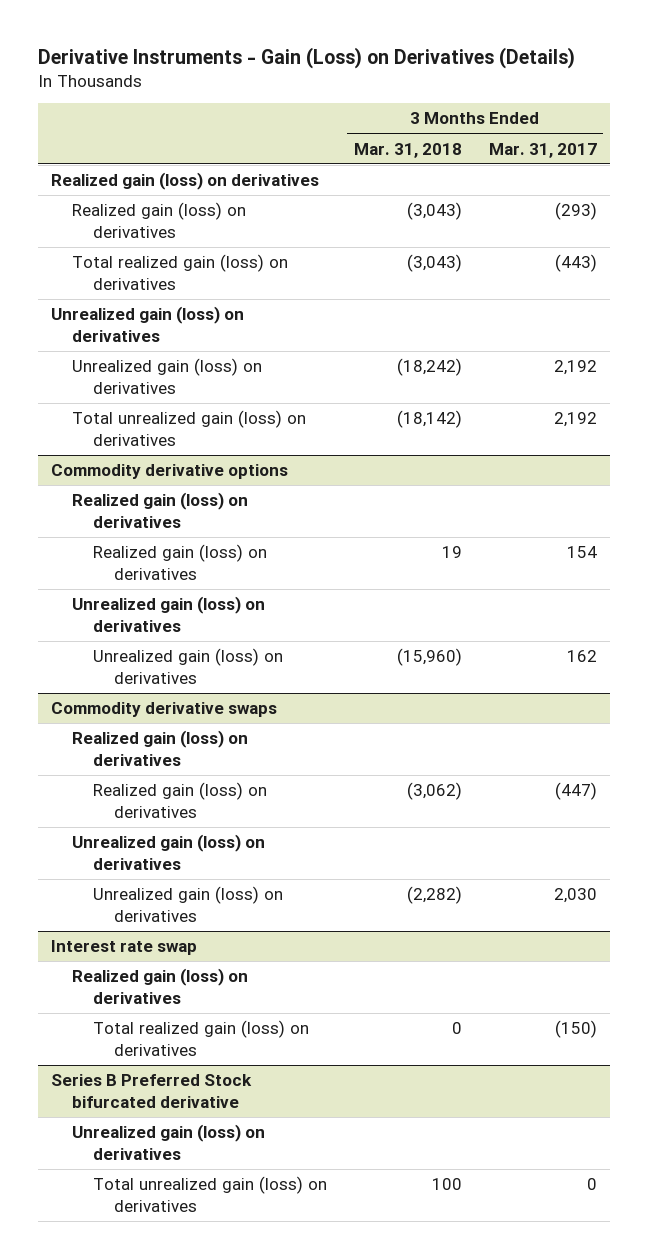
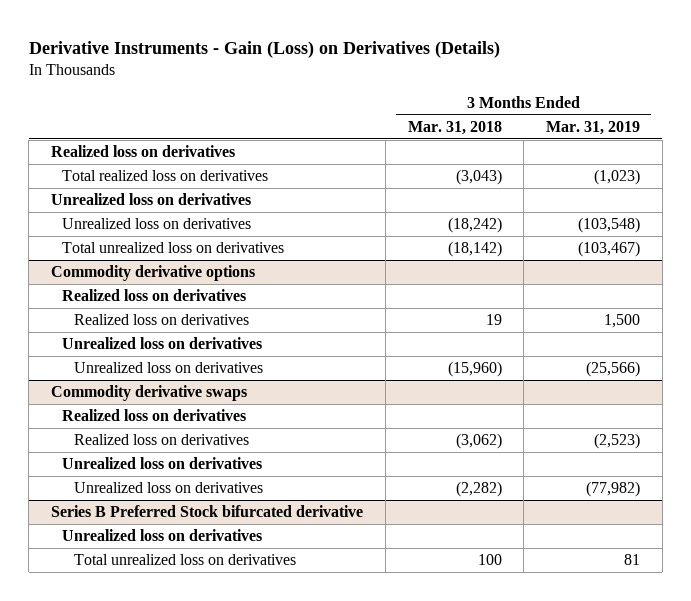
[488,142,597,158] Mar. 31, 2017 -> none
none -> [545,121,640,136] Mar. 31, 2019
[72,202,247,238] Realized gain (loss) on derivatives -> none
[51,172,320,191] Realized gain (loss) on derivatives -> [51,145,236,158] Realized loss on derivatives
[72,254,289,290] Total realized gain (loss) on derivatives -> [62,170,269,182] Total realized loss on derivatives
[51,306,245,342] Unrealized gain (loss) on derivatives -> [51,193,252,206] Unrealized loss on derivatives
[72,358,263,394] Unrealized gain (loss) on derivatives -> [62,218,252,230] Unrealized loss on derivatives
[72,410,307,446] Total unrealized gain (loss) on derivatives -> [62,242,285,254] Total unrealized loss on derivatives
[72,492,249,528] Realized gain (loss) on derivatives -> [62,289,247,302] Realized loss on derivatives
[93,544,268,580] Realized gain (loss) on derivatives -> [73,314,249,326] Realized loss on derivatives
[72,596,266,632] Unrealized gain (loss) on derivatives -> [62,337,263,350] Unrealized loss on derivatives
[93,648,284,684] Unrealized gain (loss) on derivatives -> [73,362,263,374] Unrealized loss on derivatives
[51,940,198,956] Interest rate swap -> none
[72,968,249,1004] Realized gain (loss) on derivatives -> none
[93,1020,310,1056] Total realized gain (loss) on derivatives -> none
[72,730,249,766] Realized gain (loss) on derivatives -> [62,409,247,422] Realized loss on derivatives
[93,782,268,818] Realized gain (loss) on derivatives -> [73,434,249,446] Realized loss on derivatives
[72,834,266,870] Unrealized gain (loss) on derivatives -> [62,457,263,470] Unrealized loss on derivatives
[93,886,284,922] Unrealized gain (loss) on derivatives -> [73,482,263,494] Unrealized loss on derivatives
[72,1124,266,1160] Unrealized gain (loss) on derivatives -> [62,529,263,542] Unrealized loss on derivatives
[93,1176,328,1212] Total unrealized gain (loss) on derivatives -> [73,554,296,566] Total unrealized loss on derivatives

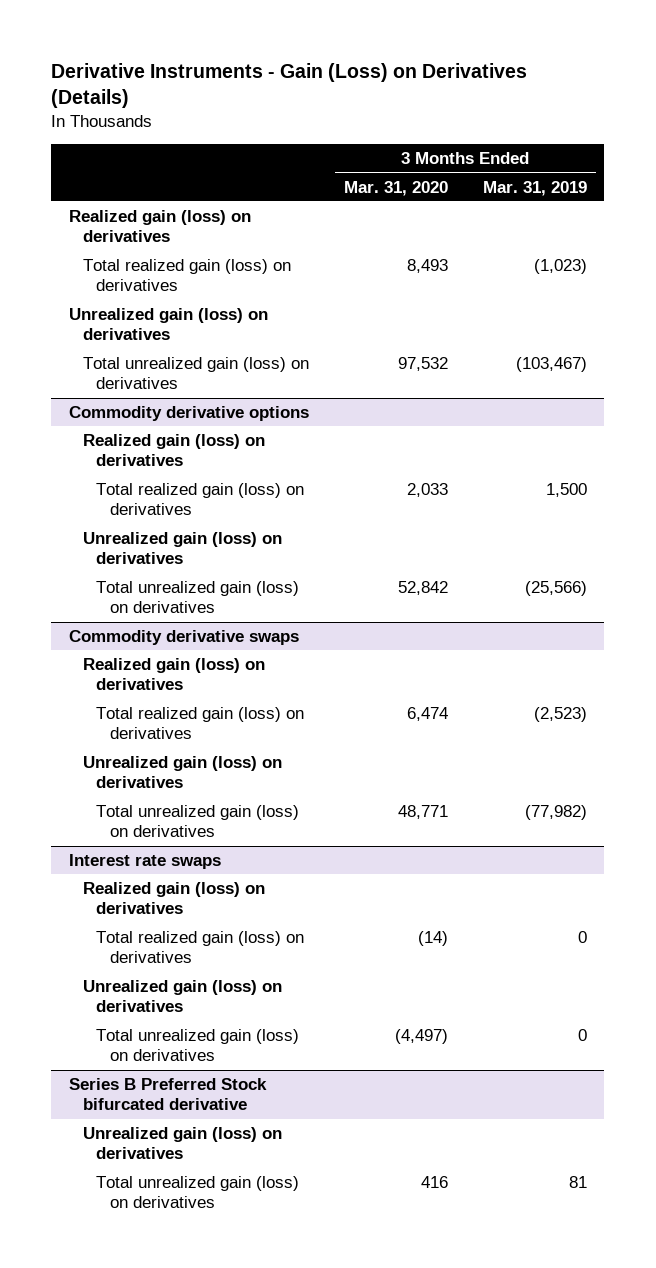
[407,121,502,136] Mar. 31, 2018 -> none
none -> [343,180,448,196] Mar. 31, 2020
[62,218,252,230] Unrealized loss on derivatives -> none
[51,145,236,158] Realized loss on derivatives -> [68,210,251,243] Realized gain (loss) on derivatives
[62,170,269,182] Total realized loss on derivatives -> [82,259,291,292] Total realized gain (loss) on derivatives
[51,193,252,206] Unrealized loss on derivatives -> [68,308,268,341] Unrealized gain (loss) on derivatives
[62,242,285,254] Total unrealized loss on derivatives -> [82,357,309,390] Total unrealized gain (loss) on derivatives
[62,289,247,302] Realized loss on derivatives -> [82,434,265,467] Realized gain (loss) on derivatives
[73,314,249,326] Realized loss on derivatives -> [96,483,305,516] Total realized gain (loss) on derivatives
[62,337,263,350] Unrealized loss on derivatives -> [82,532,282,565] Unrealized gain (loss) on derivatives
[73,362,263,374] Unrealized loss on derivatives -> [96,581,300,614] Total unrealized gain (loss) on derivatives
[62,409,247,422] Realized loss on derivatives -> [82,658,265,691] Realized gain (loss) on derivatives
[73,434,249,446] Realized loss on derivatives -> [96,707,305,740] Total realized gain (loss) on derivatives
[62,457,263,470] Unrealized loss on derivatives -> [82,756,282,789] Unrealized gain (loss) on derivatives
[73,482,263,494] Unrealized loss on derivatives -> [96,805,300,838] Total unrealized gain (loss) on derivatives
none -> [68,854,221,870] Interest rate swaps
none -> [82,882,265,915] Realized gain (loss) on derivatives
none -> [96,931,305,964] Total realized gain (loss) on derivatives
none -> [82,980,282,1013] Unrealized gain (loss) on derivatives
none -> [96,1029,300,1062] Total unrealized gain (loss) on derivatives
[62,529,263,542] Unrealized loss on derivatives -> [82,1127,282,1160] Unrealized gain (loss) on derivatives
[73,554,296,566] Total unrealized loss on derivatives -> [96,1176,300,1209] Total unrealized gain (loss) on derivatives

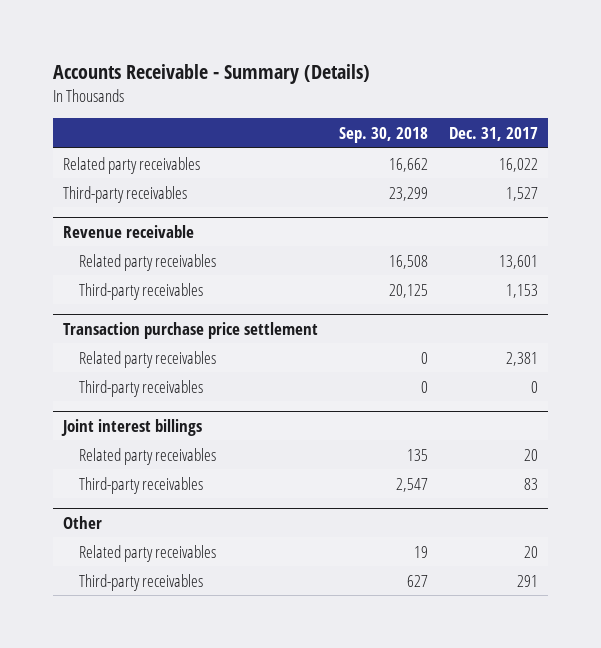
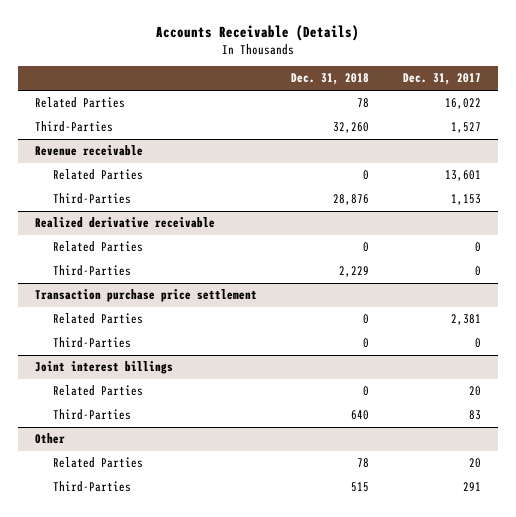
[52,63,370,84] Accounts Receivable - Summary (Details) -> [155,24,359,41] Accounts Receivable (Details)
[339,127,429,144] Sep. 30, 2018 -> none
none -> [290,73,369,86] Dec. 31, 2018
[63,156,201,174] Related party receivables -> [34,97,125,109] Related Parties
[63,185,188,203] Third-party receivables -> [34,121,113,133] Third-Parties
[78,253,216,271] Related party receivables -> [52,169,143,181] Related Parties
[78,282,203,300] Third-party receivables -> [52,193,131,205] Third-Parties
none -> [34,217,215,229] Realized derivative receivable
none -> [52,241,143,253] Related Parties
none -> [52,265,131,277] Third-Parties
[78,350,216,368] Related party receivables -> [52,313,143,325] Related Parties
[78,379,203,397] Third-party receivables -> [52,337,131,349] Third-Parties
[78,447,216,465] Related party receivables -> [52,385,143,397] Related Parties
[78,476,203,494] Third-party receivables -> [52,409,131,421] Third-Parties
[78,544,216,562] Related party receivables -> [52,457,143,469] Related Parties
[78,573,203,591] Third-party receivables -> [52,481,131,493] Third-Parties

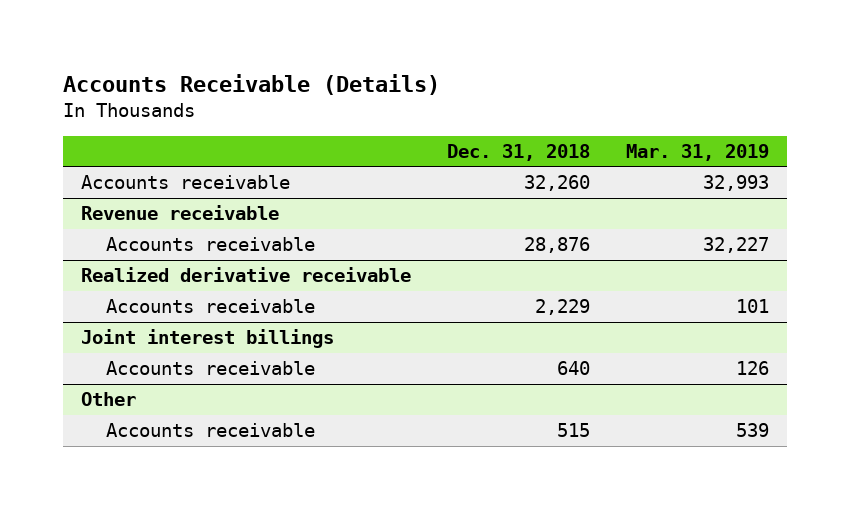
[403,73,482,86] Dec. 31, 2017 -> none
none -> [626,143,770,161] Mar. 31, 2019
[34,97,125,109] Related Parties -> none
[34,121,113,133] Third-Parties -> [81,175,291,190] Accounts receivable
[52,169,143,181] Related Parties -> none
[52,193,131,205] Third-Parties -> [105,237,315,252] Accounts receivable
[52,241,143,253] Related Parties -> none
[34,289,257,303] Transaction purchase price settlement -> none
[52,313,143,325] Related Parties -> none
[52,337,131,349] Third-Parties -> none
[52,265,131,277] Third-Parties -> [105,299,315,314] Accounts receivable
[52,385,143,397] Related Parties -> none
[52,409,131,421] Third-Parties -> [105,361,315,376] Accounts receivable
[52,457,143,469] Related Parties -> none
[52,481,131,493] Third-Parties -> [105,423,315,438] Accounts receivable

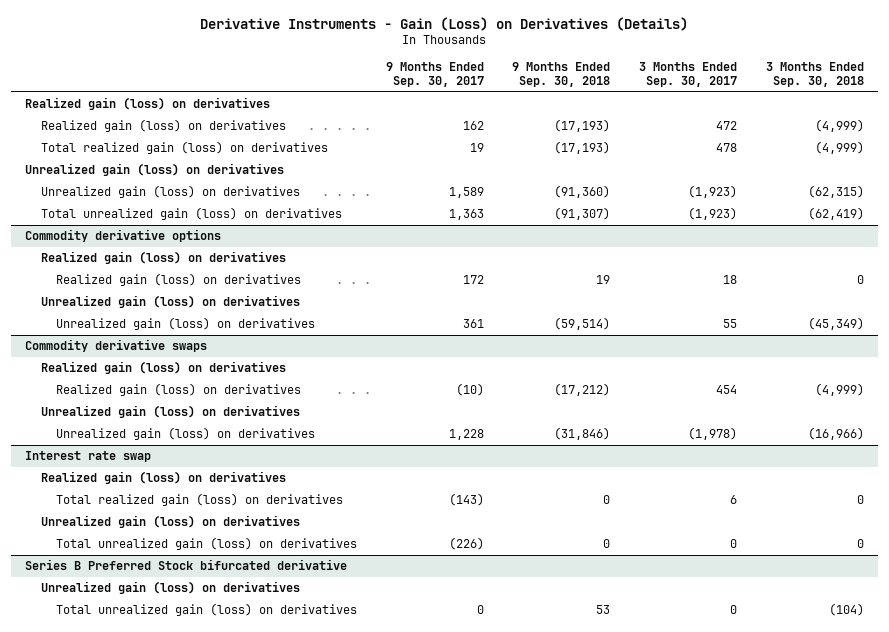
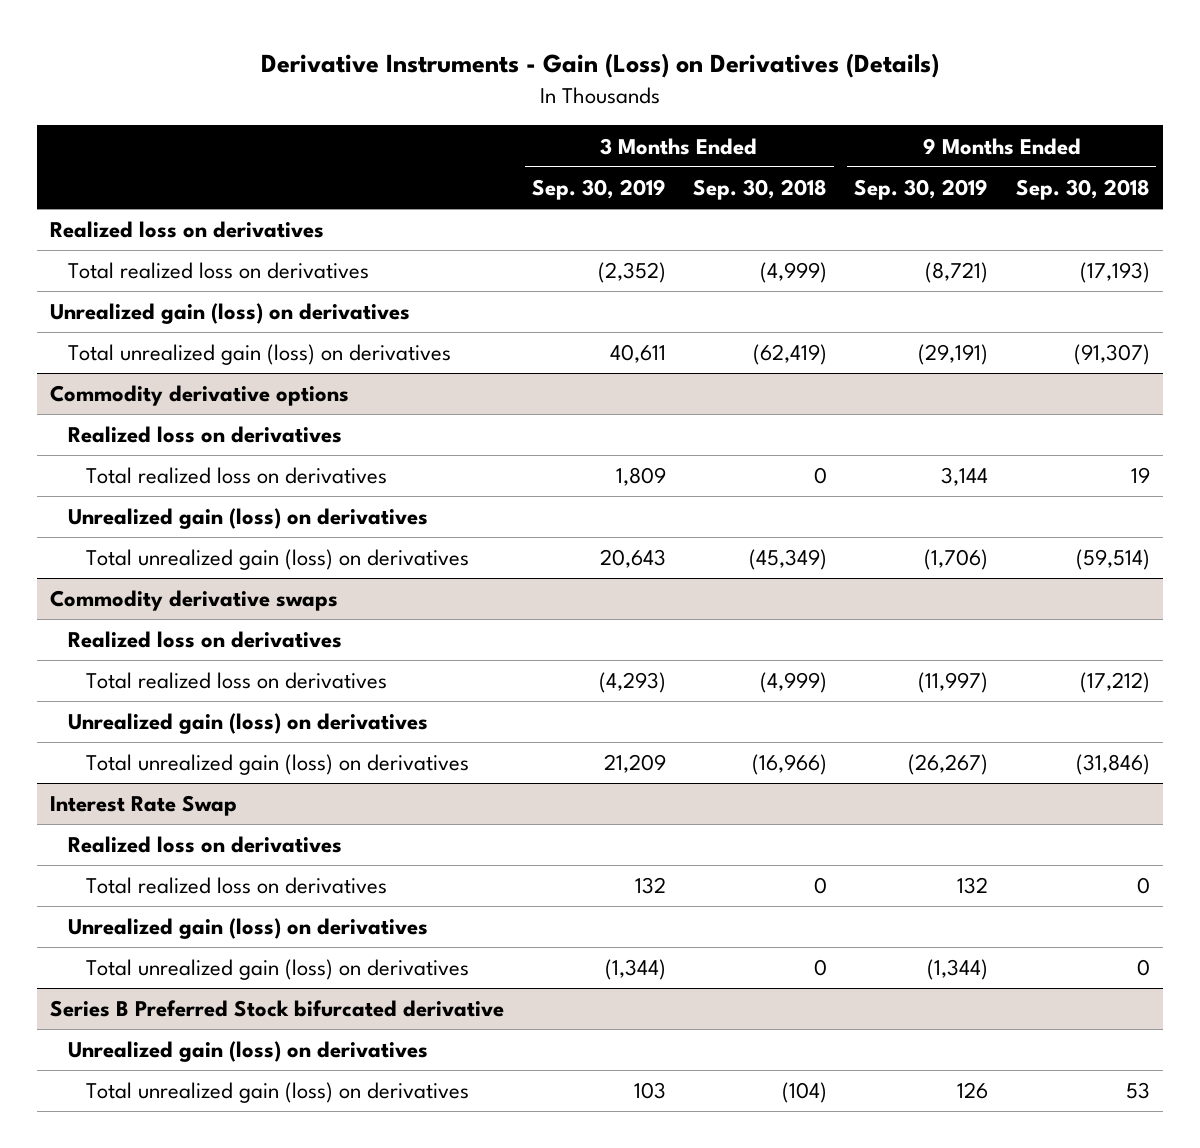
[385,62,484,87] 9 Months Ended Sep. 30, 2017 -> none
[638,62,737,87] 3 Months Ended Sep. 30, 2017 -> none
none -> [531,178,666,200] Sep. 30, 2019
none -> [854,178,989,200] Sep. 30, 2019
[40,119,286,133] Realized gain (loss) on derivatives -> none
[25,97,271,111] Realized gain (loss) on derivatives -> [50,221,325,239] Realized loss on derivatives
[40,141,328,155] Total realized gain (loss) on derivatives -> [68,262,370,280] Total realized loss on derivatives
[40,185,300,199] Unrealized gain (loss) on derivatives -> none
[40,251,286,265] Realized gain (loss) on derivatives -> [68,426,343,444] Realized loss on derivatives
[56,273,302,287] Realized gain (loss) on derivatives -> [85,467,387,485] Total realized loss on derivatives
[56,317,316,331] Unrealized gain (loss) on derivatives -> [85,549,469,571] Total unrealized gain (loss) on derivatives
[40,361,286,375] Realized gain (loss) on derivatives -> [68,631,343,649] Realized loss on derivatives
[56,383,302,397] Realized gain (loss) on derivatives -> [85,672,387,690] Total realized loss on derivatives
[56,427,316,441] Unrealized gain (loss) on derivatives -> [85,754,469,776] Total unrealized gain (loss) on derivatives
[25,451,152,463] Interest rate swap -> [50,795,238,817] Interest Rate Swap
[40,471,286,485] Realized gain (loss) on derivatives -> [68,836,343,854] Realized loss on derivatives
[56,493,344,507] Total realized gain (loss) on derivatives -> [85,877,387,895] Total realized loss on derivatives

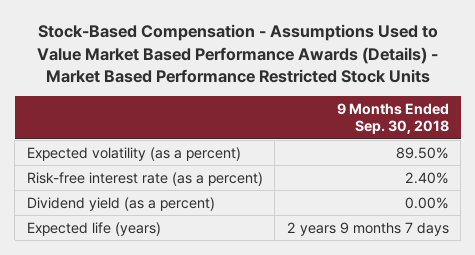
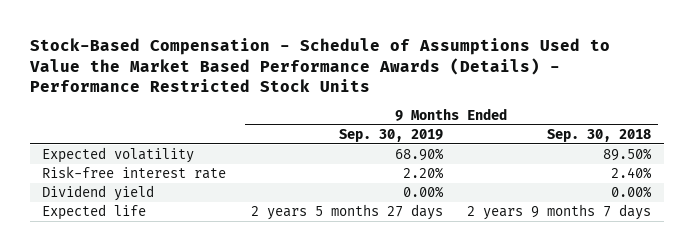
[36,24,438,83] Stock-Based Compensation - Assumptions Used to Value Market Based Performance Awards (Details) - Market Based Performance Restricted Stock Units -> [29,37,611,93] Stock-Based Compensation - Schedule of Assumptions Used to Value the Market Based Performance Awards (Details) - Performance Restricted Stock Units
none -> [338,128,443,142] Sep. 30, 2019
[26,146,241,161] Expected volatility (as a percent) -> [42,147,195,164] Expected volatility
[26,171,263,186] Risk-free interest rate (as a percent) -> [42,166,227,180] Risk-free interest rate
[26,196,215,211] Dividend yield (as a percent) -> [42,185,155,202] Dividend yield
[26,221,161,236] Expected life (years) -> [42,204,147,221] Expected life

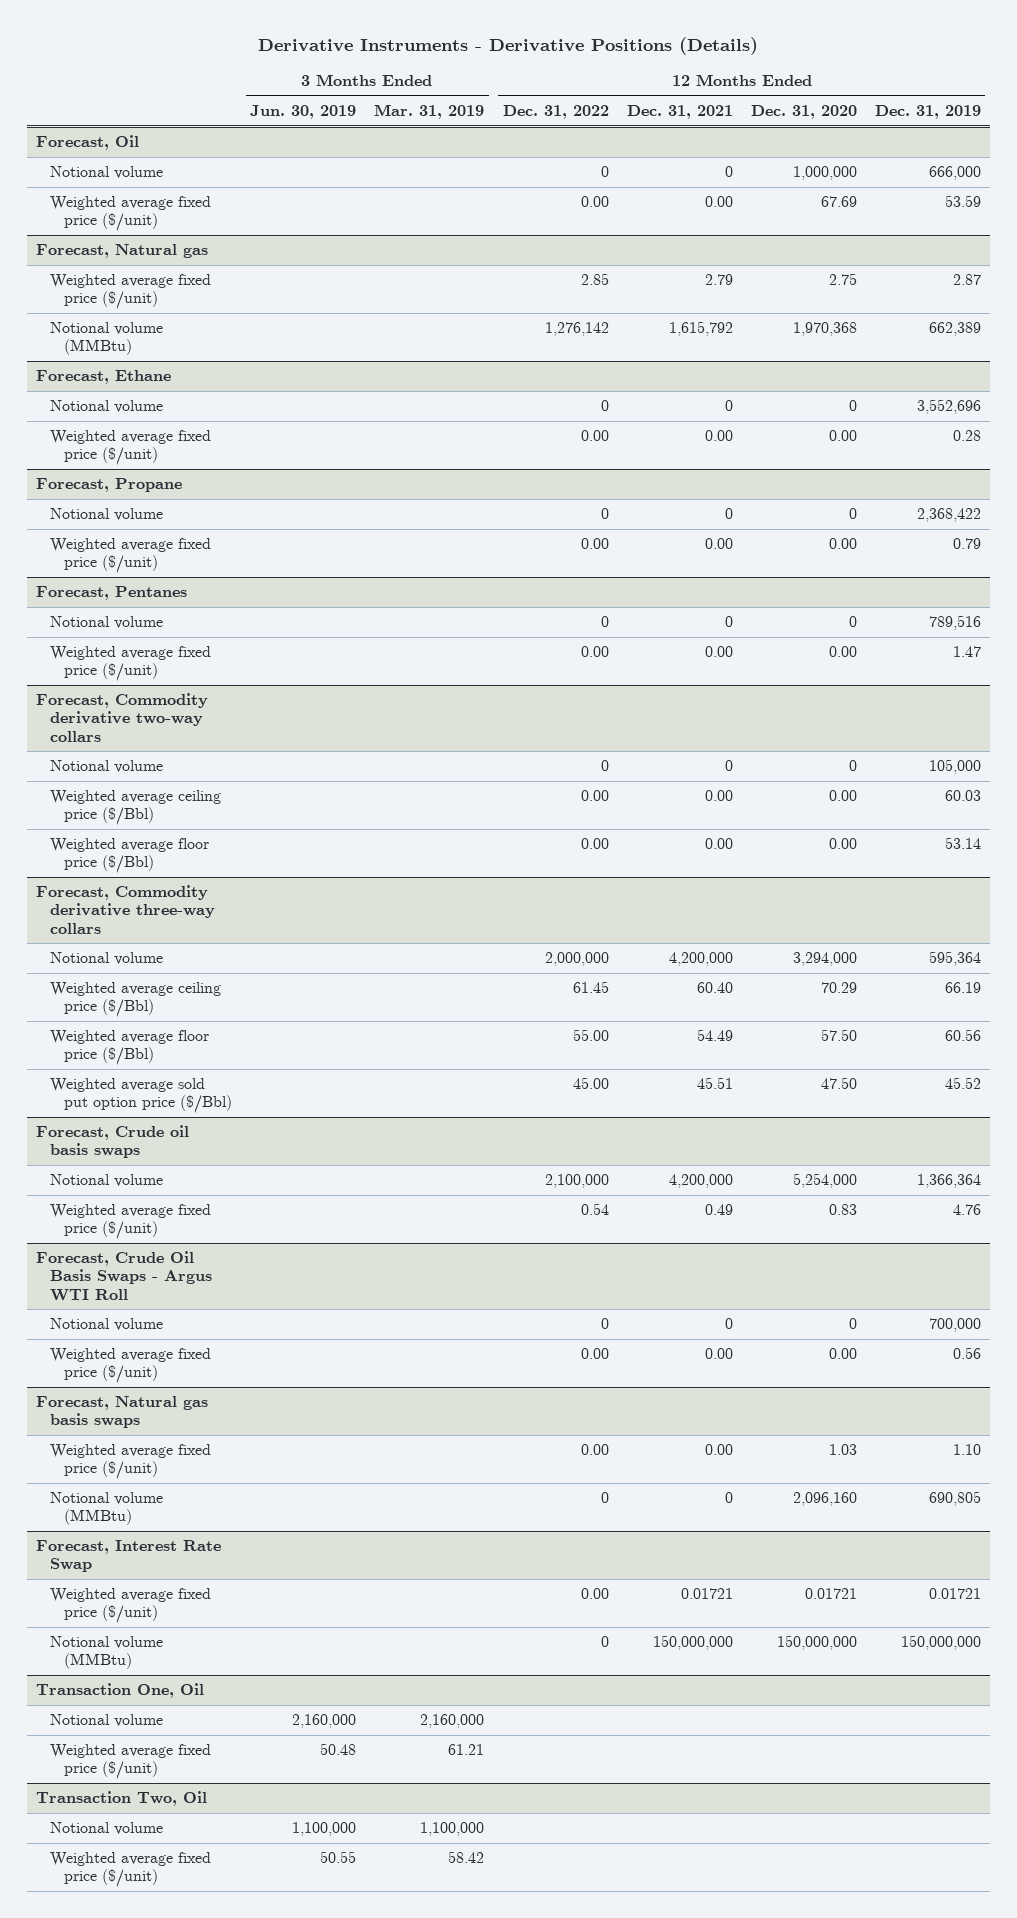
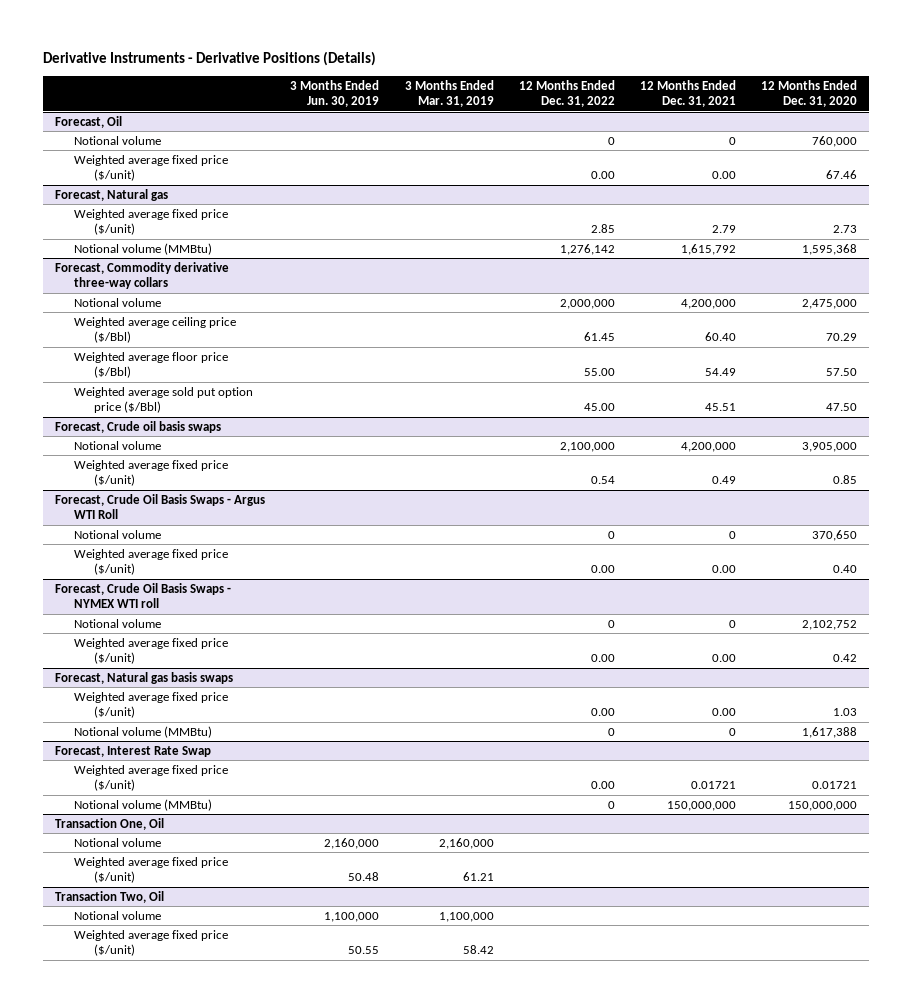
[874,105,981,120] Dec. 31, 2019 -> none
[792,166,857,181] 1,000,000 -> [811,135,857,147] 760,000
[820,196,857,208] 67.69 -> [825,170,857,180] 67.46
[35,370,171,385] Forecast, Ethane -> none
[50,400,164,414] Notional volume -> none
[50,430,212,466] Weighted average fixed price ($/unit) -> none
[35,478,182,493] Forecast, Propane -> none
[50,508,164,522] Notional volume -> none
[50,538,212,574] Weighted average fixed price ($/unit) -> none
[35,586,187,601] Forecast, Pentanes -> none
[50,616,164,630] Notional volume -> none
[50,646,212,682] Weighted average fixed price ($/unit) -> none
[35,693,208,742] Forecast, Commodity derivative two-way collars -> none
[50,760,164,774] Notional volume -> none
[50,790,222,826] Weighted average ceiling price ($/Bbl) -> none
[50,838,210,874] Weighted average floor price ($/Bbl) -> none
[828,273,857,286] 2.75 -> [832,225,857,234] 2.73
[792,322,857,337] 1,970,368 -> [801,243,857,255] 1,595,368
[792,952,857,967] 3,294,000 -> [801,298,857,309] 2,475,000
[792,1173,857,1189] 5,254,000 -> [801,441,857,452] 3,905,000
[828,1204,857,1216] 0.83 -> [832,475,857,485] 0.85
[848,1318,857,1330] 0 -> [811,529,857,541] 370,650
[828,1348,857,1360] 0.00 -> [832,565,857,574] 0.40
none -> [55,582,232,609] Forecast, Crude Oil Basis Swaps - NYMEX WTI roll
none -> [74,618,162,628] Notional volume
none -> [74,637,229,665] Weighted average fixed price ($/unit)
[792,1492,857,1507] 2,096,160 -> [801,726,857,738] 1,617,388

